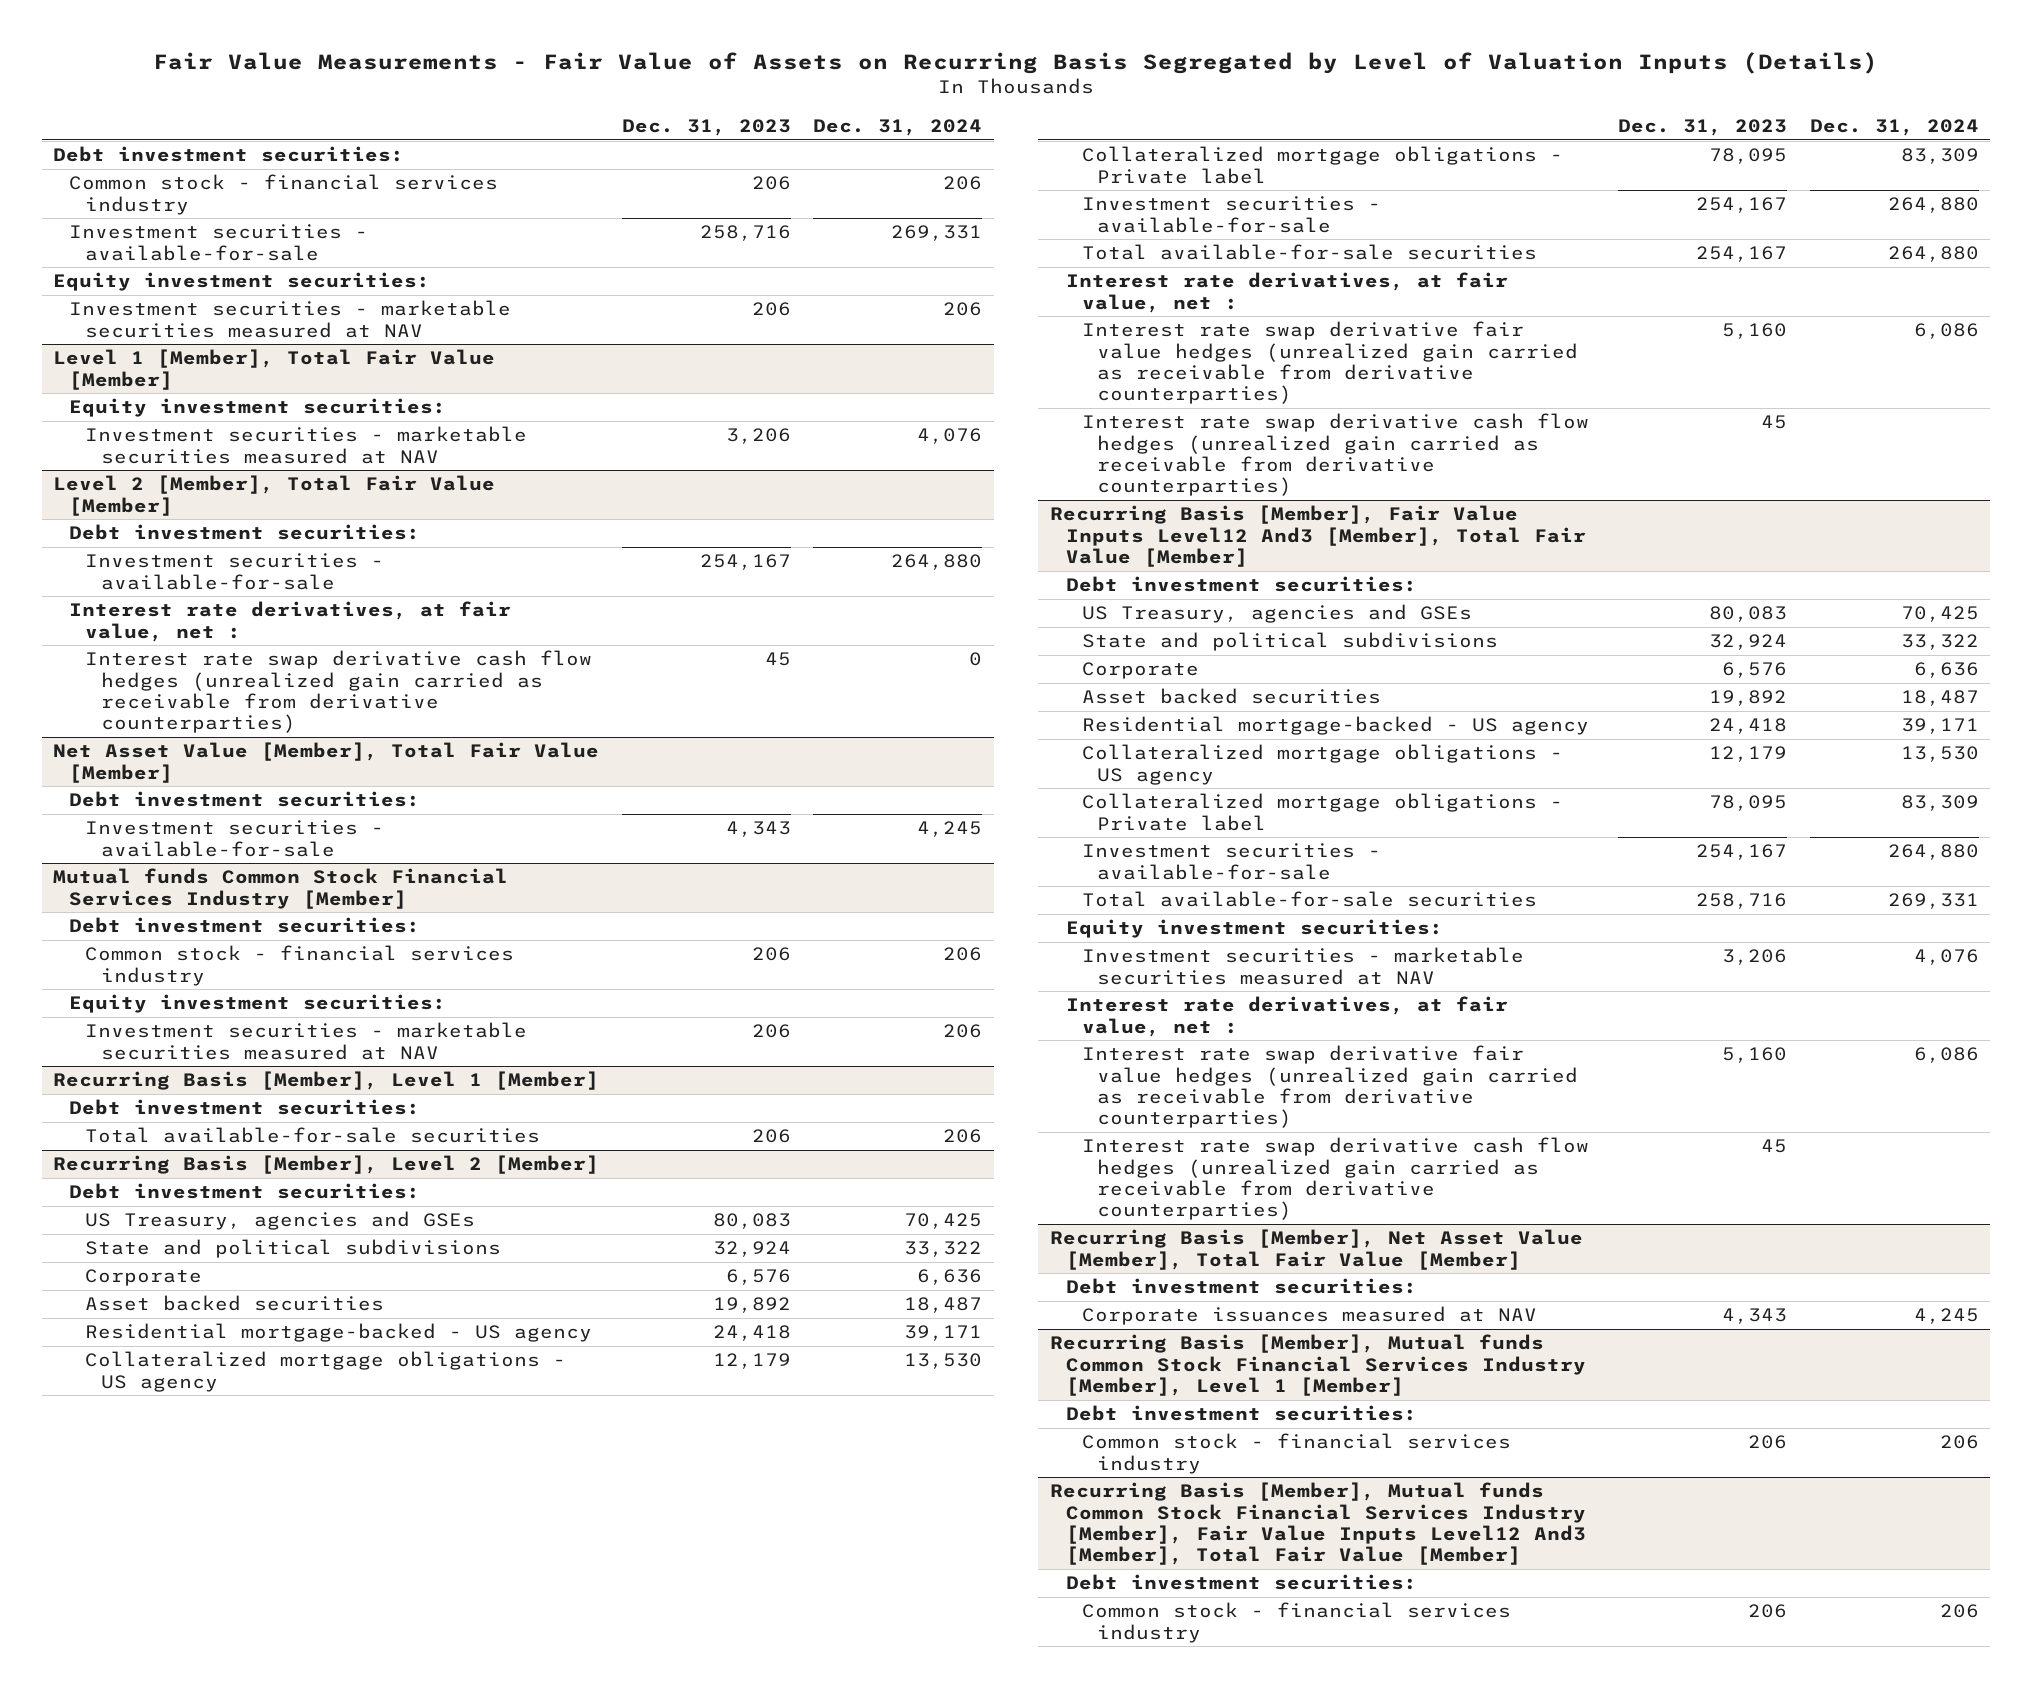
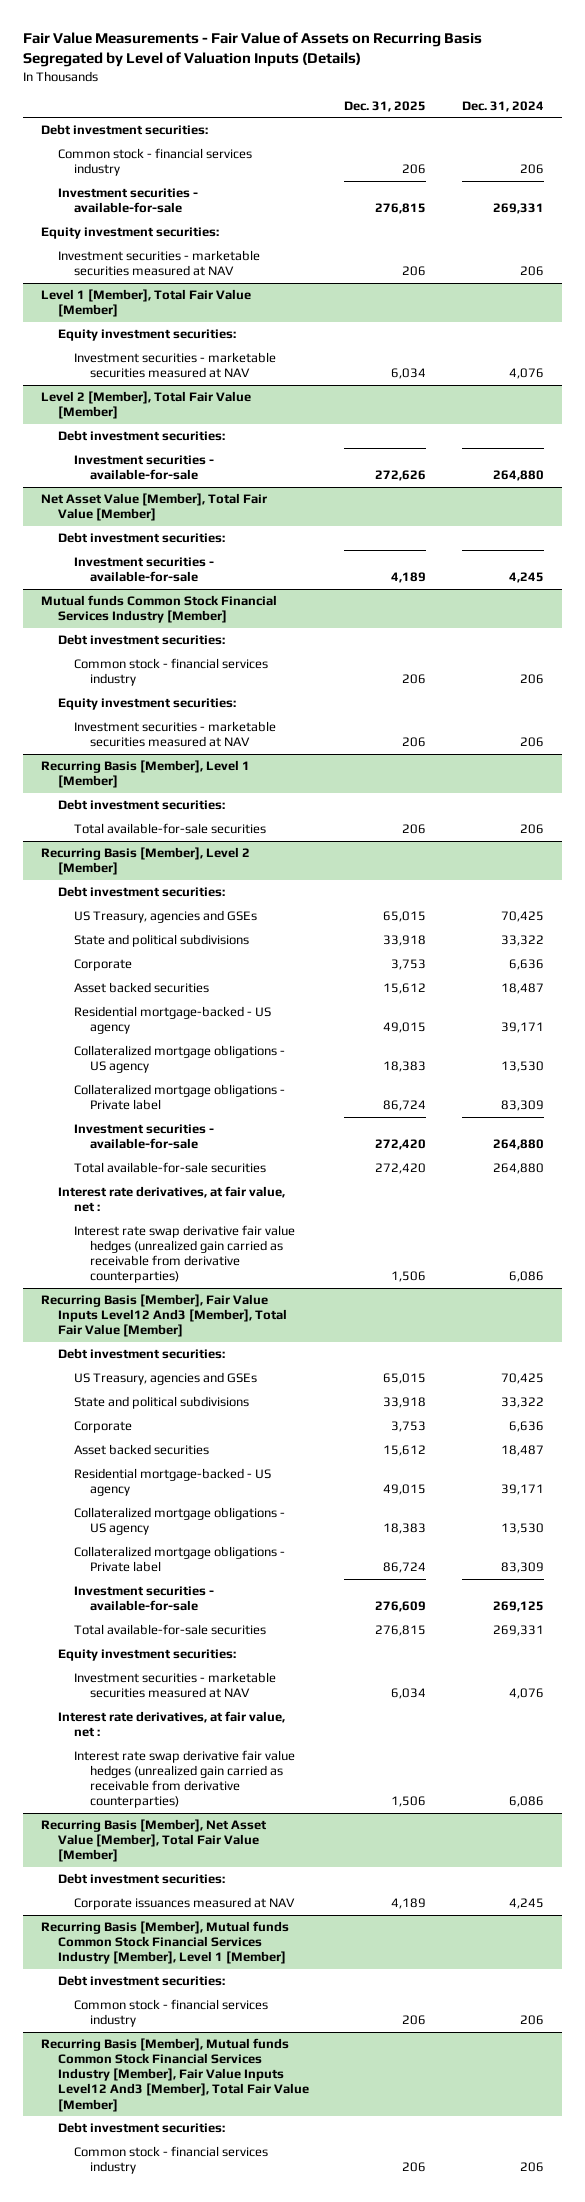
[621,118,791,136] Dec. 31, 2023 -> none
none -> [344,100,427,112] Dec. 31, 2025
[68,601,511,642] Interest rate derivatives, at fair value, net : -> none
[84,650,592,734] Interest rate swap derivative cash flow hedges (unrealized gain carried as receivable from derivative counterparties) -> none
[1081,413,1589,497] Interest rate swap derivative cash flow hedges (unrealized gain carried as receivable from derivative counterparties) -> none
[1888,844,1980,861] 264,880 -> [492,1601,544,1613] 269,125
[1081,1137,1589,1221] Interest rate swap derivative cash flow hedges (unrealized gain carried as receivable from derivative counterparties) -> none

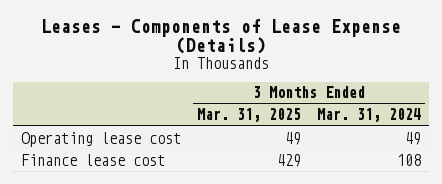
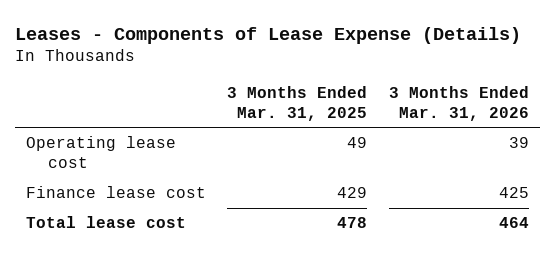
[316,108,421,123] Mar. 31, 2024 -> none
none -> [388,85,529,121] 3 Months Ended Mar. 31, 2026
none -> [25,216,186,229] Total lease cost

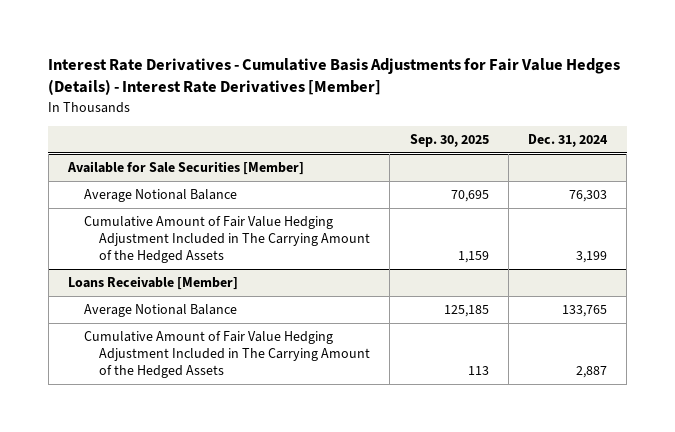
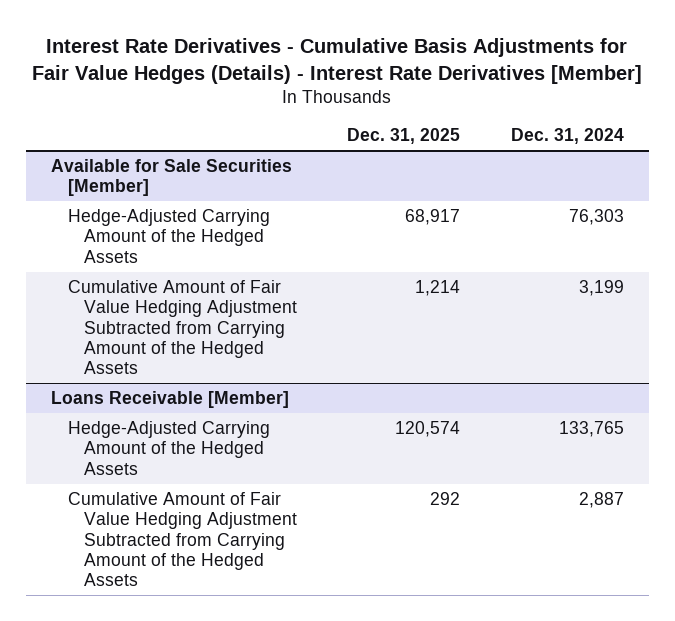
[409,133,489,147] Sep. 30, 2025 -> none
none -> [347,128,461,145] Dec. 31, 2025
[83,189,237,203] Average Notional Balance -> [67,208,270,263] Hedge-Adjusted Carrying Amount of the Hedged Assets
[83,216,371,264] Cumulative Amount of Fair Value Hedging Adjustment Included in The Carrying Amount of the Hedged Assets -> [67,279,297,375] Cumulative Amount of Fair Value Hedging Adjustment Subtracted from Carrying Amount of the Hedged Assets
[83,304,237,318] Average Notional Balance -> [67,420,270,475] Hedge-Adjusted Carrying Amount of the Hedged Assets
[83,331,371,379] Cumulative Amount of Fair Value Hedging Adjustment Included in The Carrying Amount of the Hedged Assets -> [67,491,297,587] Cumulative Amount of Fair Value Hedging Adjustment Subtracted from Carrying Amount of the Hedged Assets

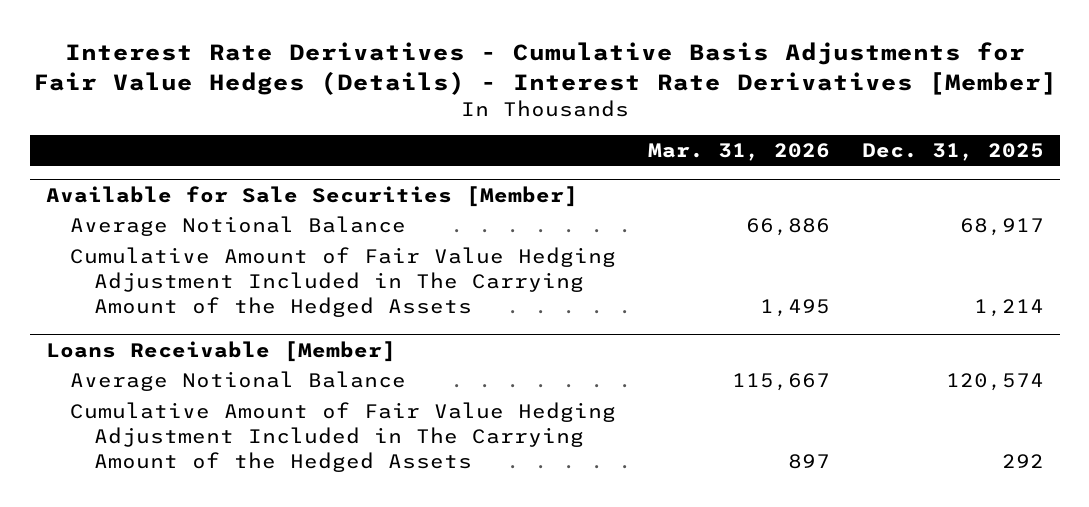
[510,128,624,145] Dec. 31, 2024 -> none
none -> [647,143,830,162] Mar. 31, 2026
[67,208,270,263] Hedge-Adjusted Carrying Amount of the Hedged Assets -> [70,216,407,237] Average Notional Balance
[67,279,297,375] Cumulative Amount of Fair Value Hedging Adjustment Subtracted from Carrying Amount of the Hedged Assets -> [70,247,617,318] Cumulative Amount of Fair Value Hedging Adjustment Included in The Carrying Amount of the Hedged Assets
[67,420,270,475] Hedge-Adjusted Carrying Amount of the Hedged Assets -> [70,371,407,392] Average Notional Balance
[67,491,297,587] Cumulative Amount of Fair Value Hedging Adjustment Subtracted from Carrying Amount of the Hedged Assets -> [70,402,617,473] Cumulative Amount of Fair Value Hedging Adjustment Included in The Carrying Amount of the Hedged Assets

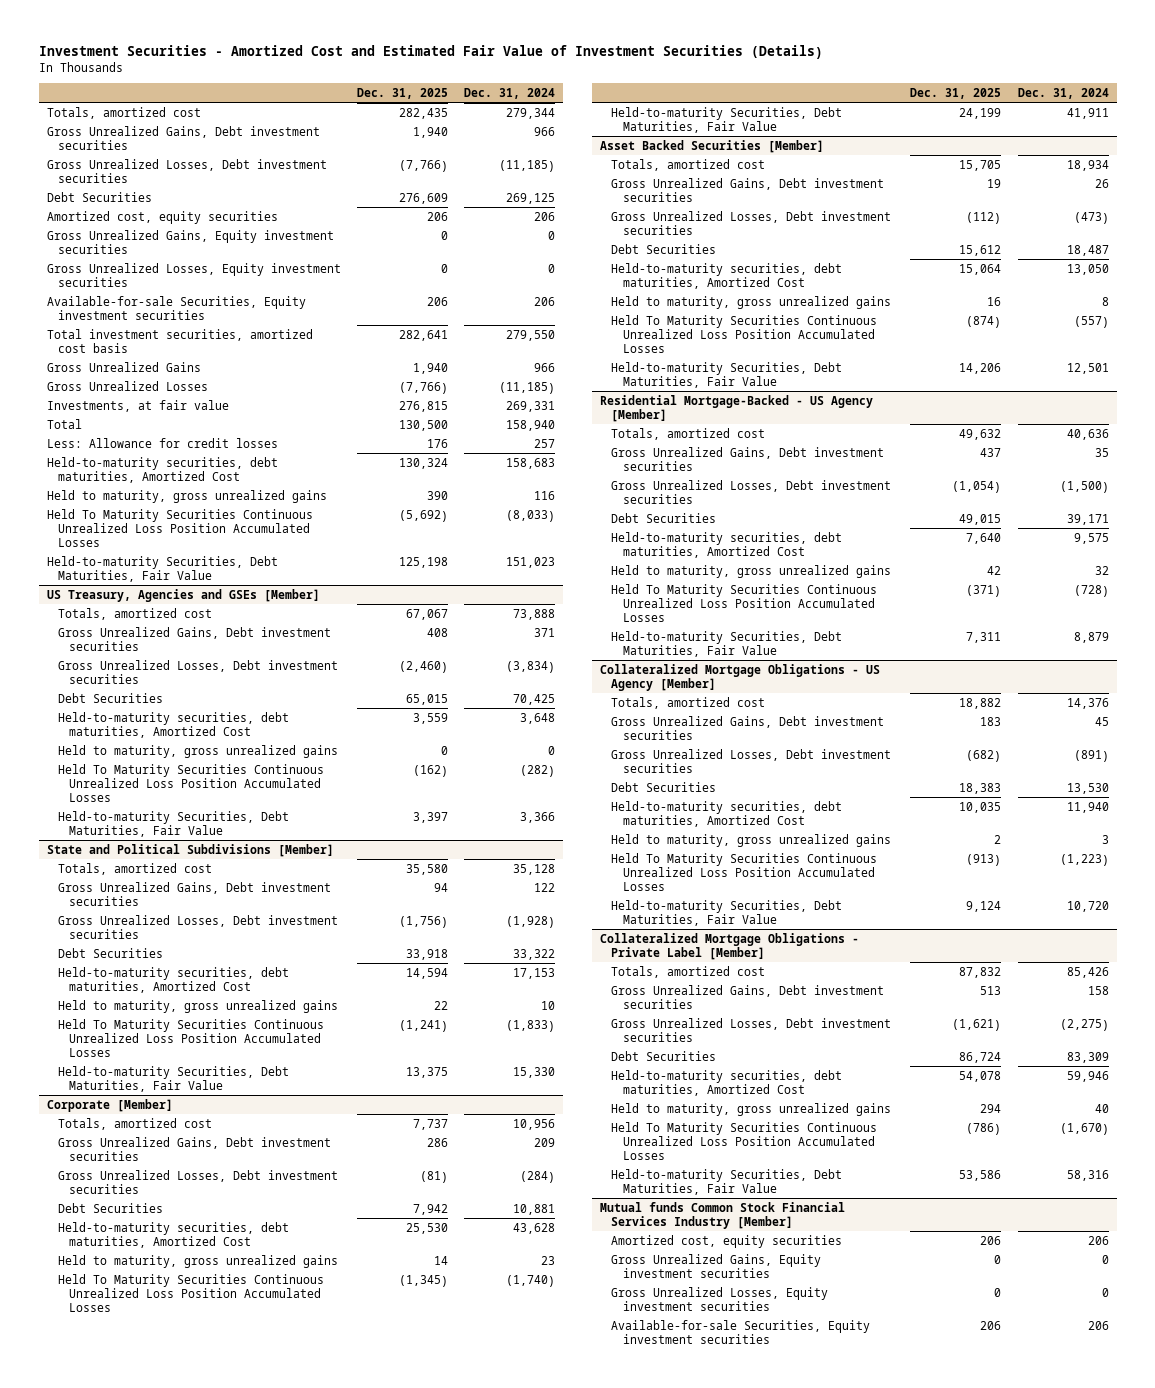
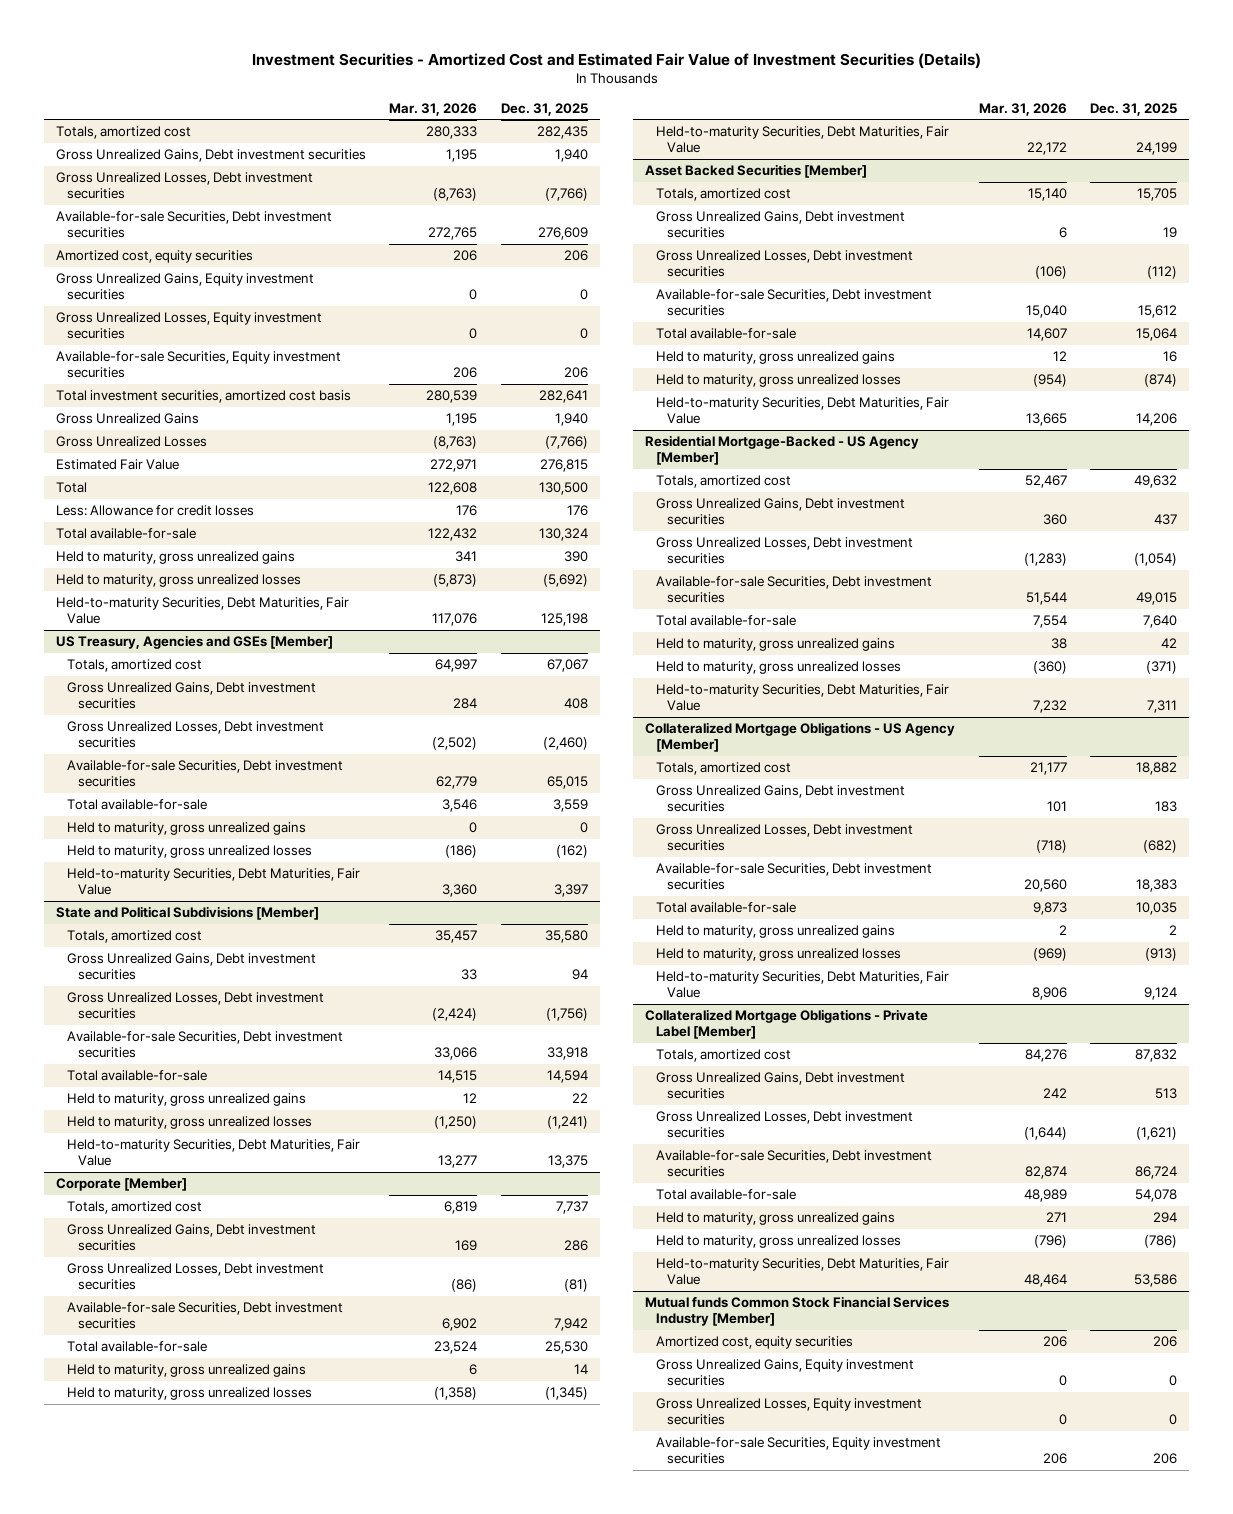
[464,87,556,99] Dec. 31, 2024 -> none
none -> [389,102,478,116] Mar. 31, 2026
[46,191,152,202] Debt Securities -> [55,211,332,239] Available-for-sale Securities, Debt investment securities
[46,399,229,412] Investments, at fair value -> [55,459,179,471] Estimated Fair Value
[46,456,278,483] Held-to-maturity securities, debt maturities, Amortized Cost -> [55,528,196,540] Total available-for-sale
[46,508,313,547] Held To Maturity Securities Continuous Unrealized Loss Position Accumulated Losses -> [55,574,301,588] Held to maturity, gross unrealized losses
[58,692,164,703] Debt Securities -> [66,760,343,788] Available-for-sale Securities, Debt investment securities
[58,711,290,738] Held-to-maturity securities, debt maturities, Amortized Cost -> [66,799,207,811] Total available-for-sale
[58,763,325,802] Held To Maturity Securities Continuous Unrealized Loss Position Accumulated Losses -> [66,845,312,859] Held to maturity, gross unrealized losses
[58,947,164,958] Debt Securities -> [66,1031,343,1059] Available-for-sale Securities, Debt investment securities
[58,966,290,993] Held-to-maturity securities, debt maturities, Amortized Cost -> [66,1070,207,1082] Total available-for-sale
[58,1018,325,1057] Held To Maturity Securities Continuous Unrealized Loss Position Accumulated Losses -> [66,1116,312,1130] Held to maturity, gross unrealized losses
[58,1202,164,1213] Debt Securities -> [66,1302,343,1330] Available-for-sale Securities, Debt investment securities
[58,1221,290,1248] Held-to-maturity securities, debt maturities, Amortized Cost -> [66,1341,207,1353] Total available-for-sale
[58,1273,325,1312] Held To Maturity Securities Continuous Unrealized Loss Position Accumulated Losses -> [66,1387,312,1401] Held to maturity, gross unrealized losses
[611,243,717,254] Debt Securities -> [656,289,933,317] Available-for-sale Securities, Debt investment securities
[611,262,843,289] Held-to-maturity securities, debt maturities, Amortized Cost -> [656,328,797,340] Total available-for-sale
[611,314,878,353] Held To Maturity Securities Continuous Unrealized Loss Position Accumulated Losses -> [656,374,902,388] Held to maturity, gross unrealized losses
[611,512,717,523] Debt Securities -> [656,576,933,604] Available-for-sale Securities, Debt investment securities
[611,531,843,558] Held-to-maturity securities, debt maturities, Amortized Cost -> [656,615,797,627] Total available-for-sale
[611,583,878,622] Held To Maturity Securities Continuous Unrealized Loss Position Accumulated Losses -> [656,661,902,675] Held to maturity, gross unrealized losses
[611,781,717,792] Debt Securities -> [656,863,933,891] Available-for-sale Securities, Debt investment securities
[611,800,843,827] Held-to-maturity securities, debt maturities, Amortized Cost -> [656,902,797,914] Total available-for-sale
[611,852,878,891] Held To Maturity Securities Continuous Unrealized Loss Position Accumulated Losses -> [656,948,902,962] Held to maturity, gross unrealized losses
[611,1050,717,1061] Debt Securities -> [656,1150,933,1178] Available-for-sale Securities, Debt investment securities
[611,1069,843,1096] Held-to-maturity securities, debt maturities, Amortized Cost -> [656,1189,797,1201] Total available-for-sale
[611,1121,878,1160] Held To Maturity Securities Continuous Unrealized Loss Position Accumulated Losses -> [656,1235,902,1249] Held to maturity, gross unrealized losses

